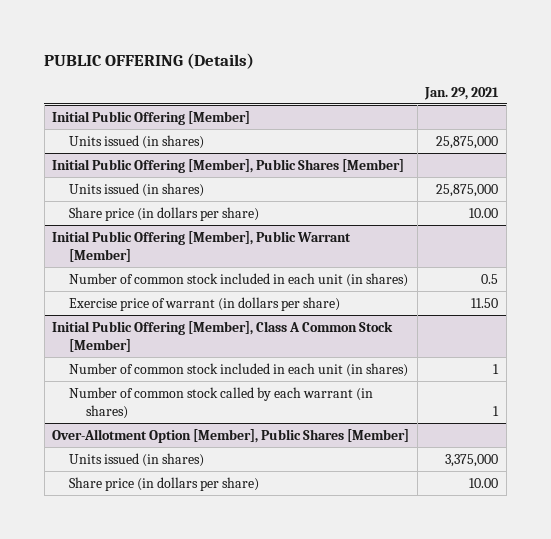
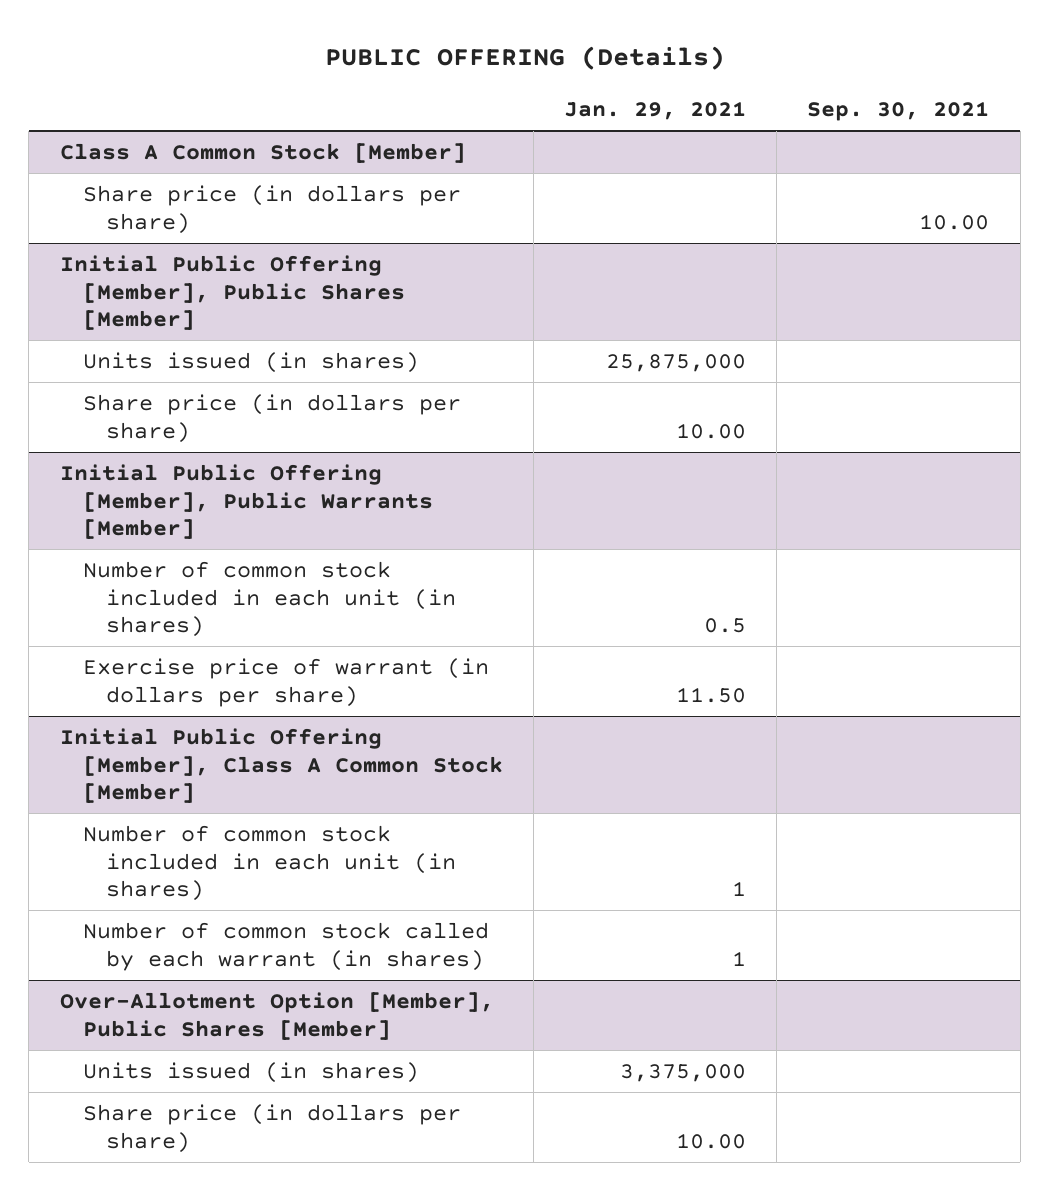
none -> [807,101,990,122] Sep. 30, 2021
[52,110,251,125] Initial Public Offering [Member] -> none
[69,134,205,149] Units issued (in shares) -> none
none -> [59,142,466,163] Class A Common Stock [Member]
none -> [82,184,461,234] Share price (in dollars per share)
[52,230,352,262] Initial Public Offering [Member], Public Warrant [Member] -> [59,463,433,540] Initial Public Offering [Member], Public Warrants [Member]

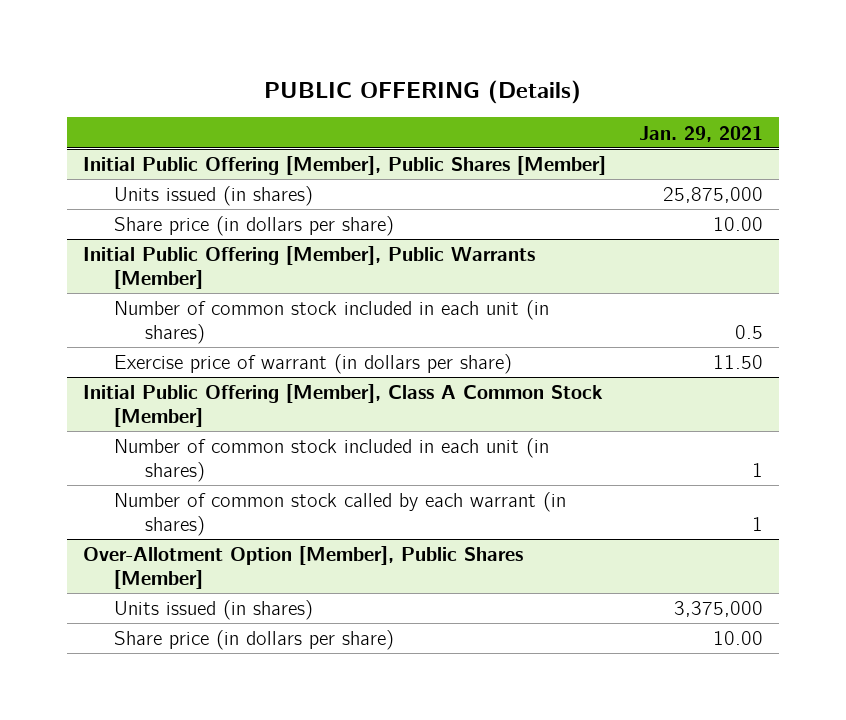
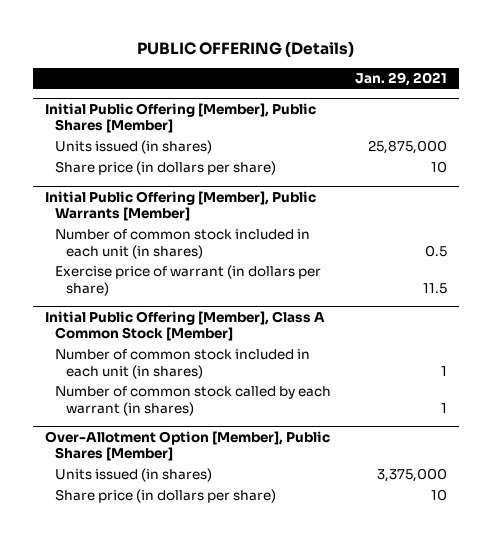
[712,217,763,232] 10.00 -> [431,161,448,174] 10
[712,355,763,370] 11.50 -> [423,282,448,294] 11.5
[712,631,763,646] 10.00 -> [431,489,448,502] 10

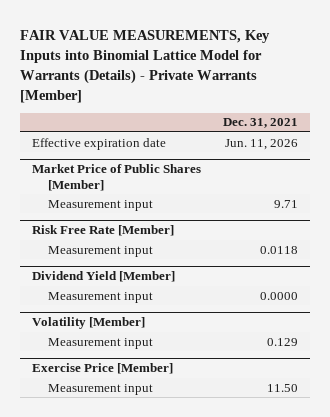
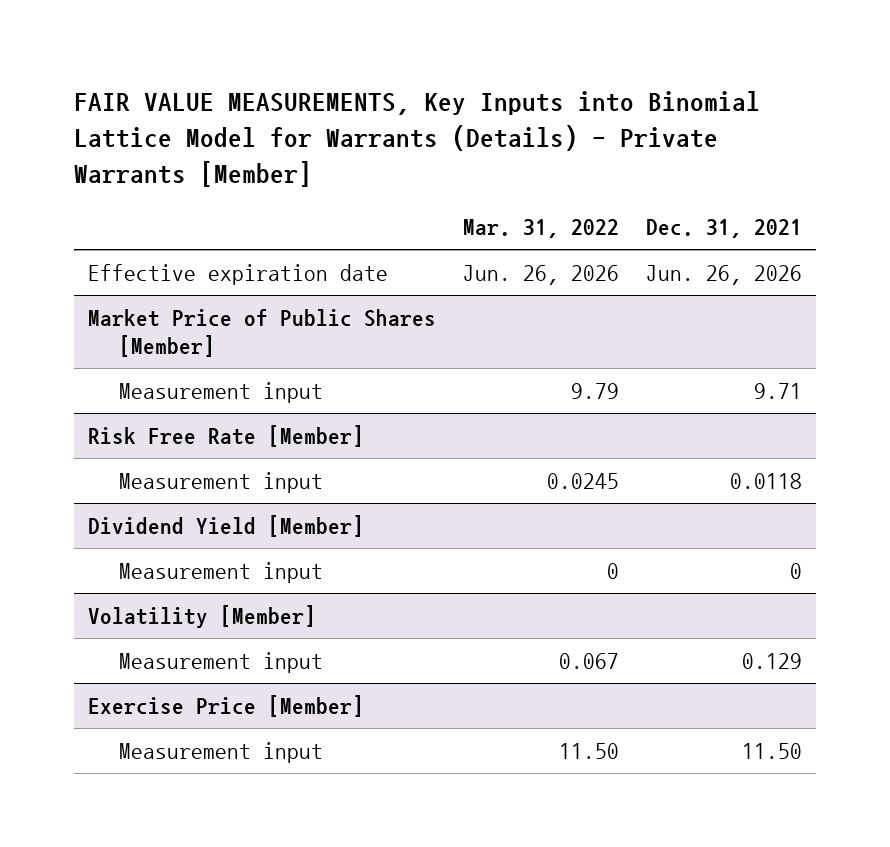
none -> [462,219,619,239] Mar. 31, 2022
[225,138,299,150] Jun. 11, 2026 -> [646,264,803,285] Jun. 26, 2026
[260,291,299,300] 0.0000 -> [790,562,803,579] 0

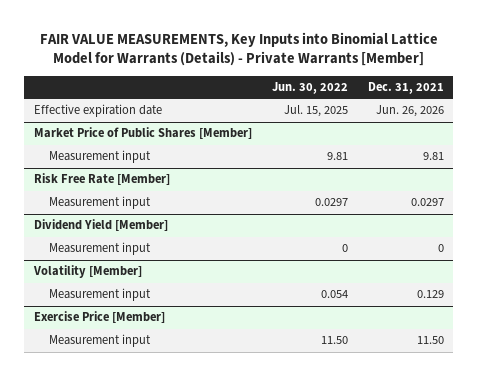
[462,219,619,239] Mar. 31, 2022 -> none
none -> [271,82,348,95] Jun. 30, 2022
[754,382,803,399] 9.71 -> [422,152,444,161] 9.81
[730,472,803,489] 0.0118 -> [410,198,444,207] 0.0297

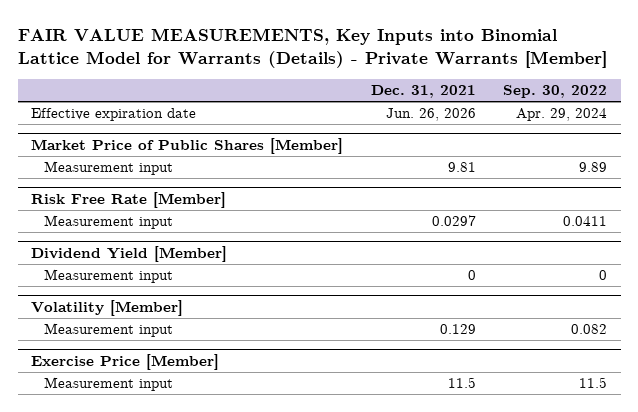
[271,82,348,95] Jun. 30, 2022 -> none
none -> [502,85,607,99] Sep. 30, 2022
[416,336,444,345] 11.50 -> [447,377,476,389] 11.5

